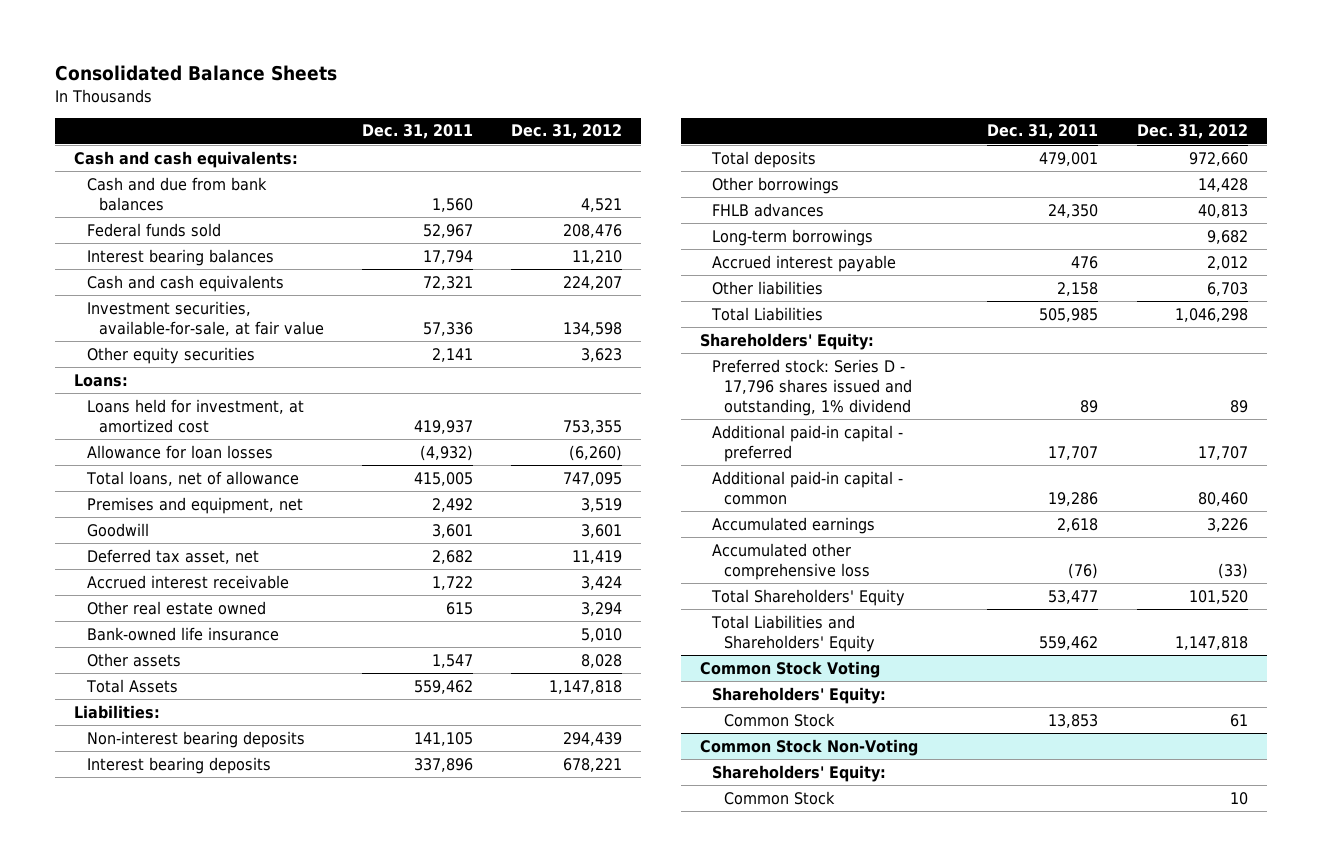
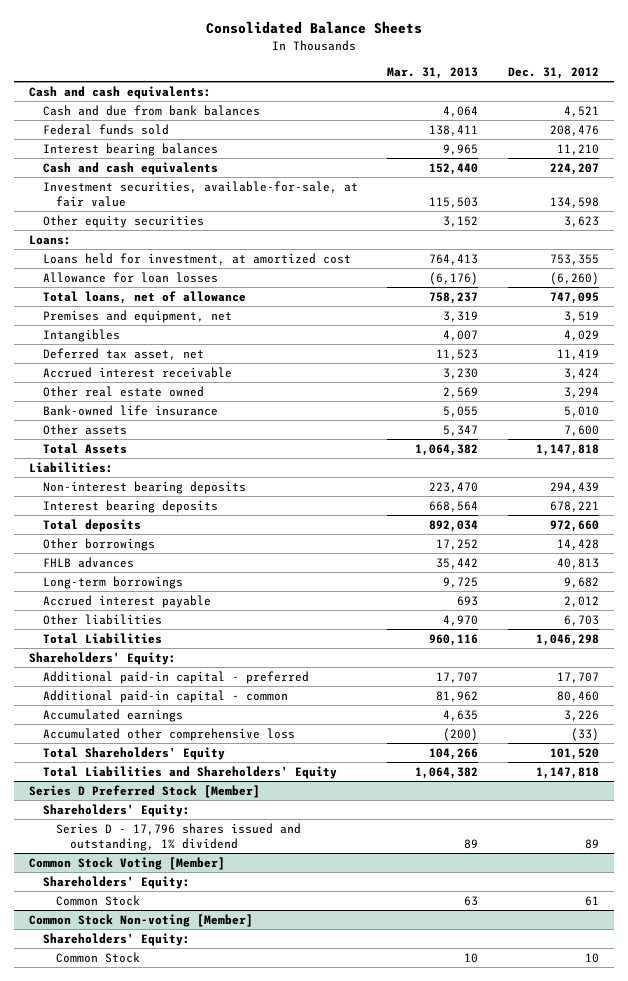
[361,124,473,140] Dec. 31, 2011 -> none
none -> [387,66,479,79] Mar. 31, 2013
[86,522,149,537] Goodwill -> none
none -> [42,328,120,342] Intangibles
[580,653,622,668] 8,028 -> [564,424,600,436] 7,600
[712,358,913,417] Preferred stock: Series D - 17,796 shares issued and outstanding, 1% dividend -> none
[700,660,881,678] Common Stock Voting -> none
none -> [29,784,261,798] Series D Preferred Stock [Member]
none -> [56,822,302,851] Series D - 17,796 shares issued and outstanding, 1% dividend
none -> [29,856,226,870] Common Stock Voting [Member]
none -> [42,875,190,889] Shareholders' Equity:
[700,738,919,756] Common Stock Non-Voting -> [29,913,254,927] Common Stock Non-voting [Member]

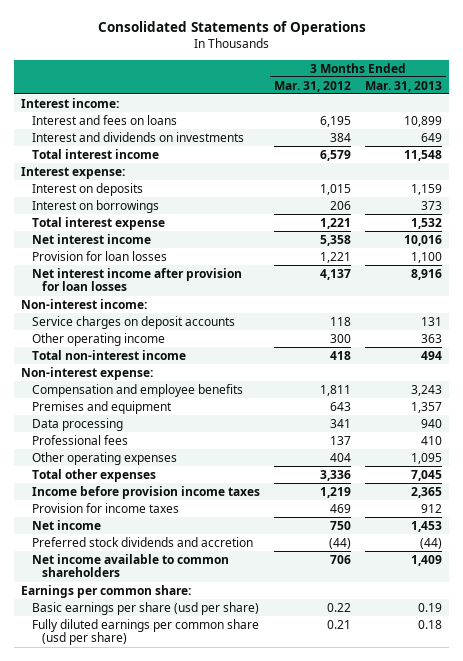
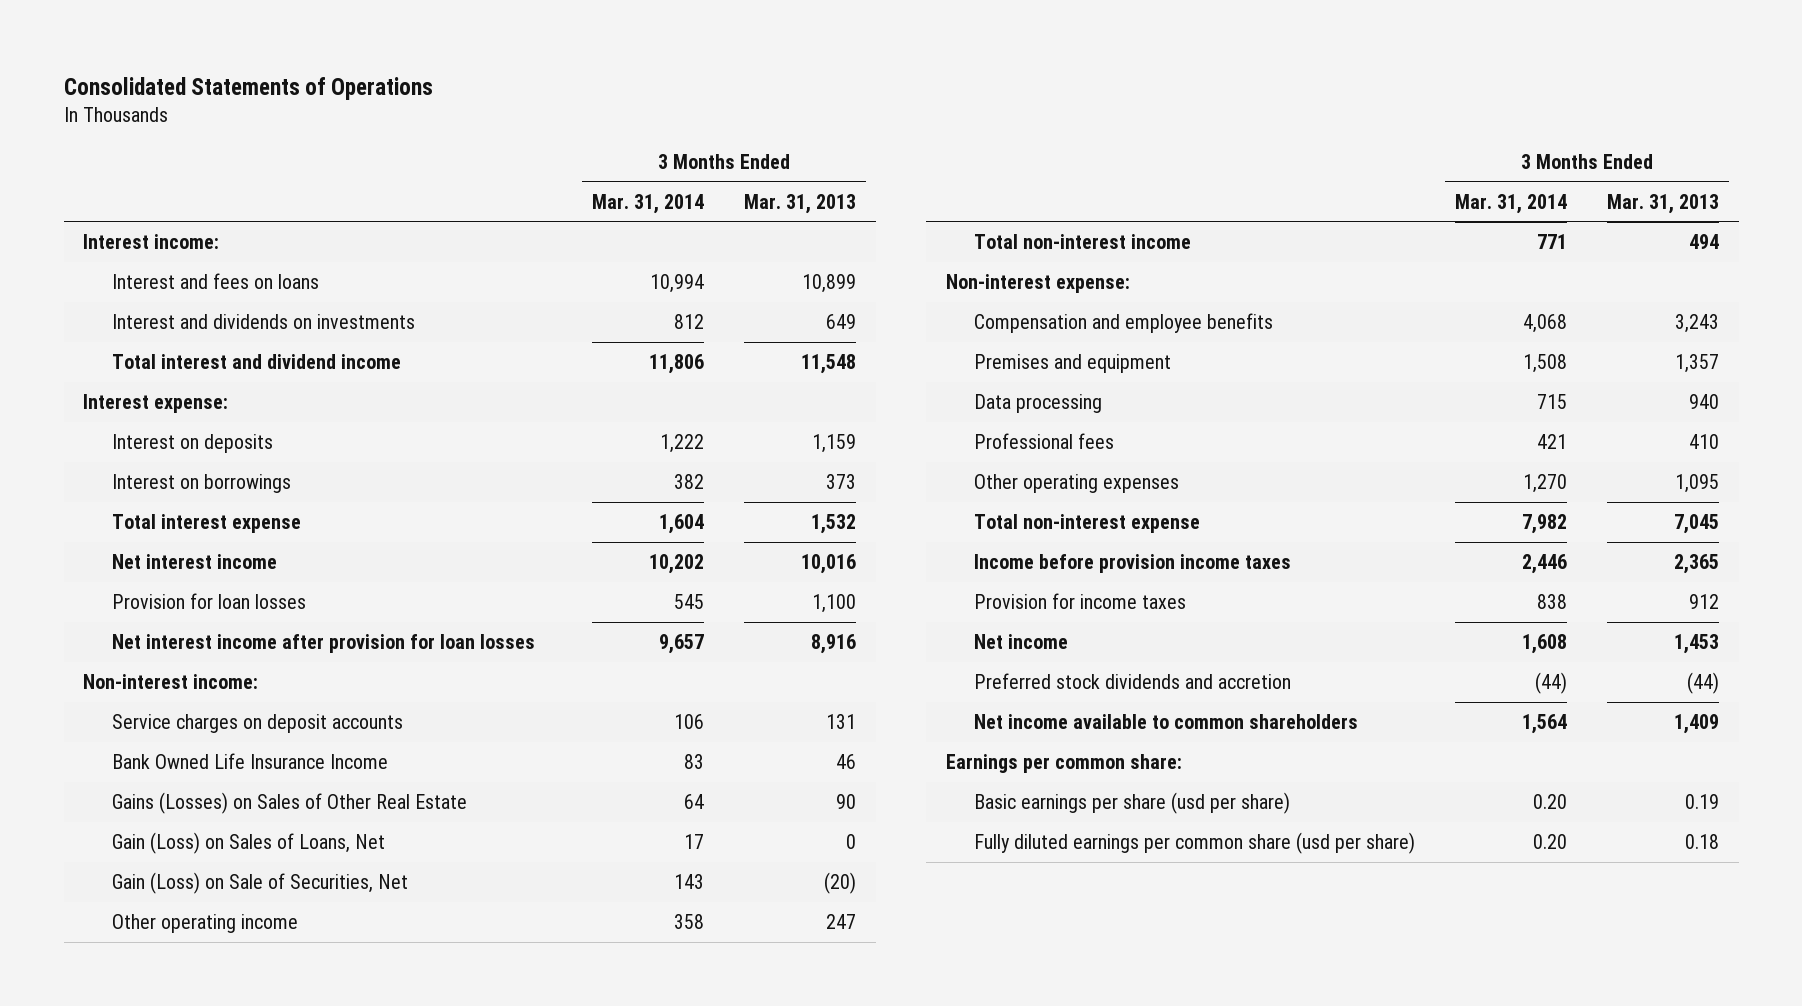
[273,80,351,92] Mar. 31, 2012 -> none
none -> [592,193,705,214] Mar. 31, 2014
[31,148,159,159] Total interest income -> [111,353,401,369] Total interest and dividend income
none -> [111,752,388,769] Bank Owned Life Insurance Income
none -> [111,791,467,814] Gains (Losses) on Sales of Other Real Estate
none -> [111,831,385,854] Gain (Loss) on Sales of Loans, Net
none -> [111,871,408,894] Gain (Loss) on Sale of Securities, Net
[421,333,443,343] 363 -> [826,913,857,929] 247
[31,468,156,482] Total other expenses -> [974,513,1201,533] Total non-interest expense

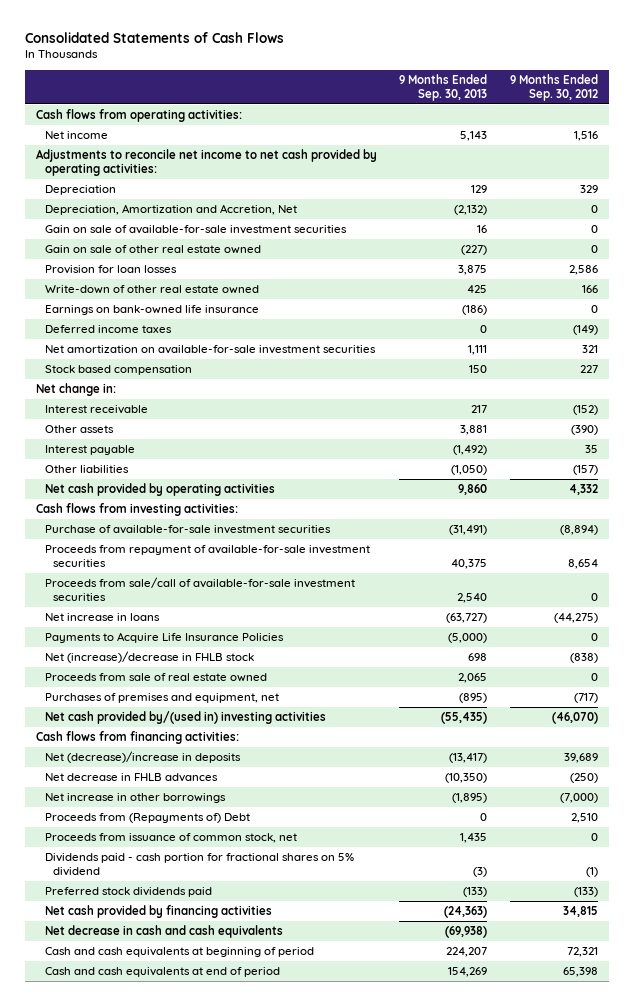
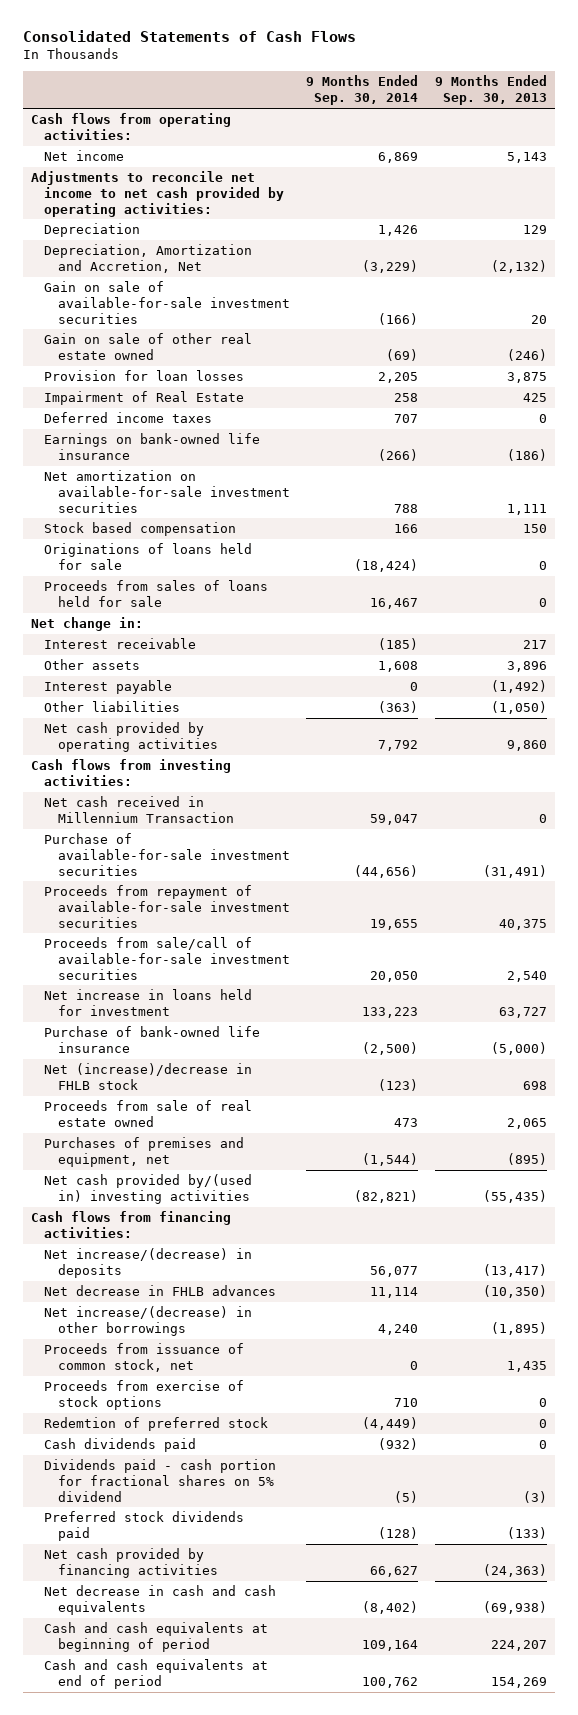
[509,73,598,102] 9 Months Ended Sep. 30, 2012 -> none
none -> [306,75,419,106] 9 Months Ended Sep. 30, 2014
[477,224,488,233] 16 -> [530,314,547,324] 20
[461,244,488,255] (227) -> [506,348,547,361] (246)
[44,284,259,294] Write-down of other real estate owned -> [44,390,245,405] Impairment of Real Estate
[44,304,259,315] Earnings on bank-owned life insurance -> [44,432,261,460] Earnings on bank-owned life insurance
none -> [44,542,253,570] Originations of loans held for sale
none -> [44,579,269,607] Proceeds from sales of loans held for sale
[460,424,488,435] 3,881 -> [506,660,547,672] 3,896
none -> [44,795,234,823] Net cash received in Millennium Transaction
[44,612,160,621] Net increase in loans -> [44,988,253,1016] Net increase in loans held for investment
[446,612,488,623] (63,727) -> [498,1006,547,1018] 63,727
[44,631,284,643] Payments to Acquire Life Insurance Policies -> [44,1025,261,1053] Purchase of bank-owned life insurance
[44,750,241,763] Net (decrease)/increase in deposits -> [44,1247,253,1278] Net increase/(decrease) in deposits
[44,812,250,823] Proceeds from (Repayments of) Debt -> none
[44,792,226,803] Net increase in other borrowings -> [44,1305,253,1336] Net increase/(decrease) in other borrowings
none -> [44,1379,245,1410] Proceeds from exercise of stock options
none -> [44,1416,269,1431] Redemtion of preferred stock
none -> [44,1437,197,1452] Cash dividends paid

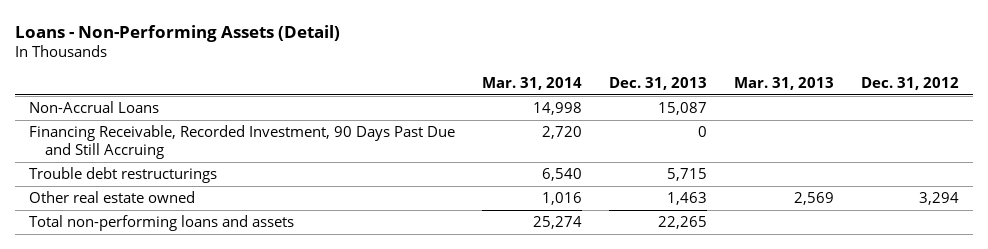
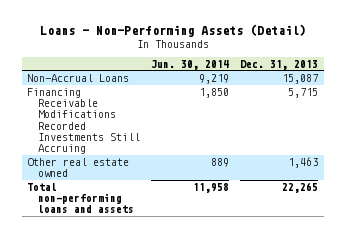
[482,77,583,91] Mar. 31, 2014 -> none
[734,77,835,91] Mar. 31, 2013 -> none
[861,77,960,91] Dec. 31, 2012 -> none
none -> [151,59,230,70] Jun. 30, 2014
[28,124,455,159] Financing Receivable, Recorded Investment, 90 Days Past Due and Still Accruing -> none
[28,166,217,183] Trouble debt restructurings -> [27,87,141,154] Financing Receivable Modifications Recorded Investments Still Accruing

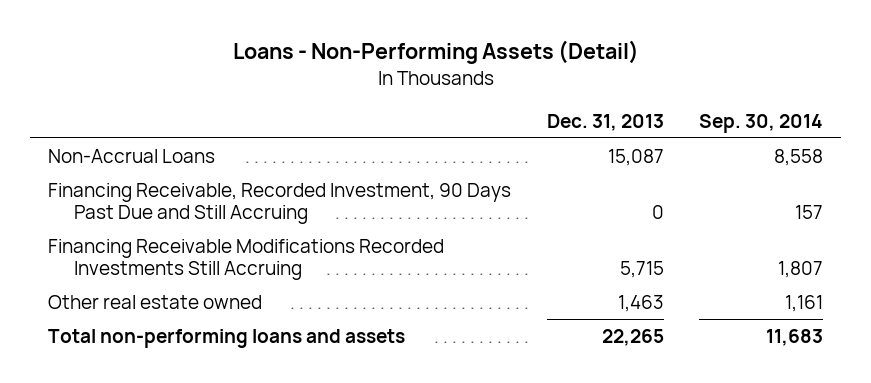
[151,59,230,70] Jun. 30, 2014 -> none
none -> [699,113,824,133] Sep. 30, 2014
none -> [47,182,511,225] Financing Receivable, Recorded Investment, 90 Days Past Due and Still Accruing

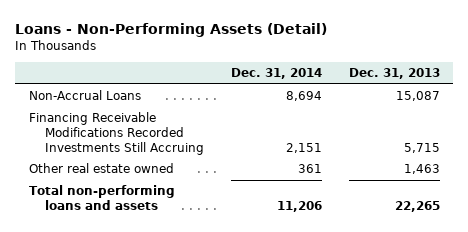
[699,113,824,133] Sep. 30, 2014 -> none
none -> [230,68,322,80] Dec. 31, 2014
[47,182,511,225] Financing Receivable, Recorded Investment, 90 Days Past Due and Still Accruing -> none

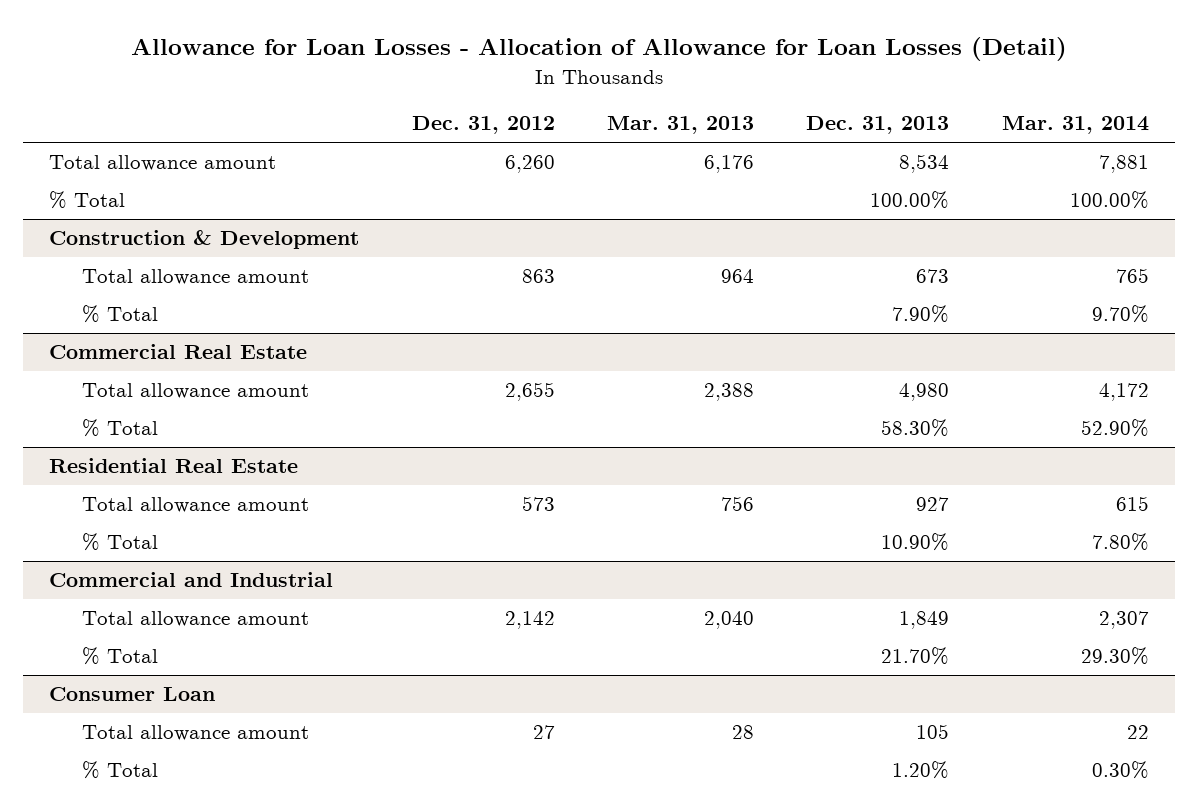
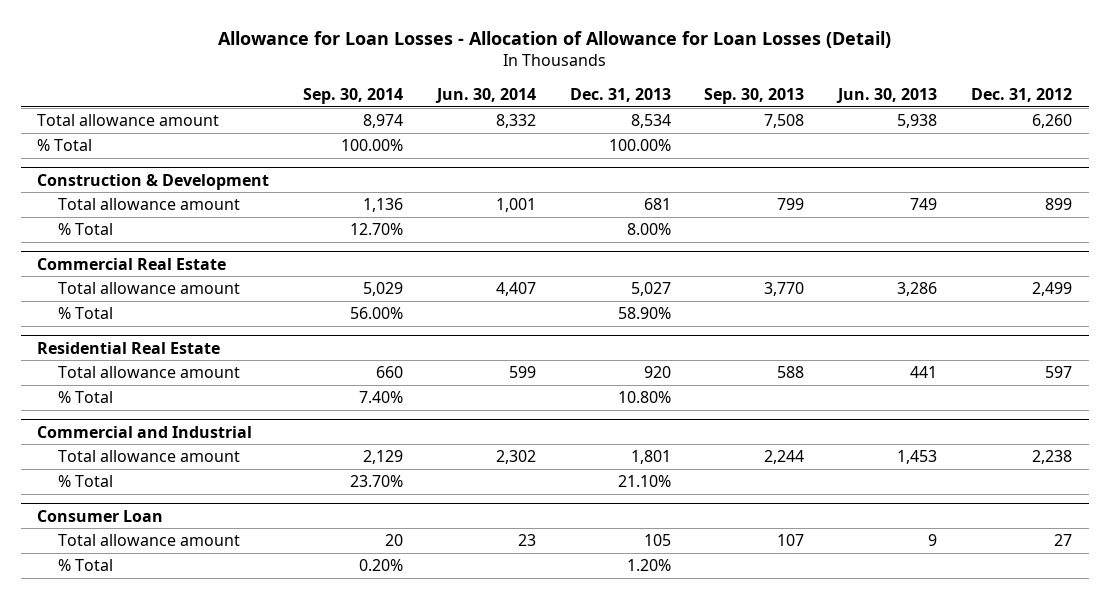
[607,116,755,135] Mar. 31, 2013 -> none
[1001,116,1149,135] Mar. 31, 2014 -> none
none -> [303,88,404,105] Sep. 30, 2014
none -> [434,88,536,104] Jun. 30, 2014
none -> [704,88,805,105] Sep. 30, 2013
none -> [836,88,938,104] Jun. 30, 2013
[521,269,555,284] 863 -> [1044,198,1072,211] 899
[916,269,950,284] 673 -> [643,198,671,211] 681
[892,305,950,324] 7.90% -> [626,223,671,236] 8.00%
[504,382,555,402] 2,655 -> [1031,282,1072,297] 2,499
[899,383,950,402] 4,980 -> [630,282,671,297] 5,027
[881,419,950,438] 58.30% -> [617,307,671,320] 58.90%
[521,496,555,512] 573 -> [1044,366,1072,379] 597
[916,497,950,512] 927 -> [643,366,671,379] 920
[881,533,950,552] 10.90% -> [617,391,671,404] 10.80%
[504,611,555,630] 2,142 -> [1031,450,1072,465] 2,238
[899,611,950,630] 1,849 -> [630,450,671,465] 1,801
[881,647,950,666] 21.70% -> [617,475,671,488] 21.10%

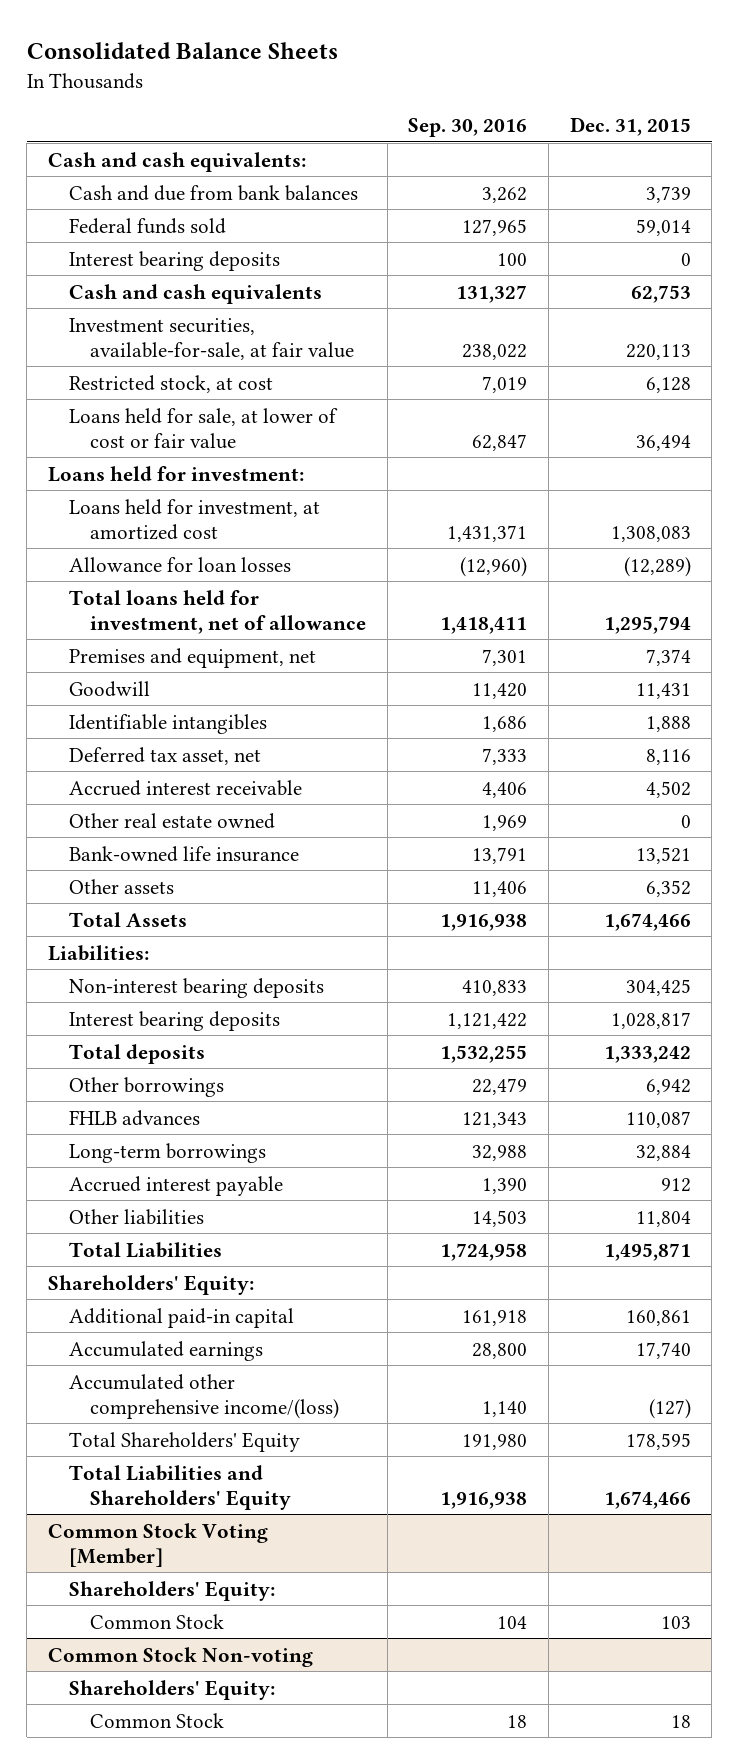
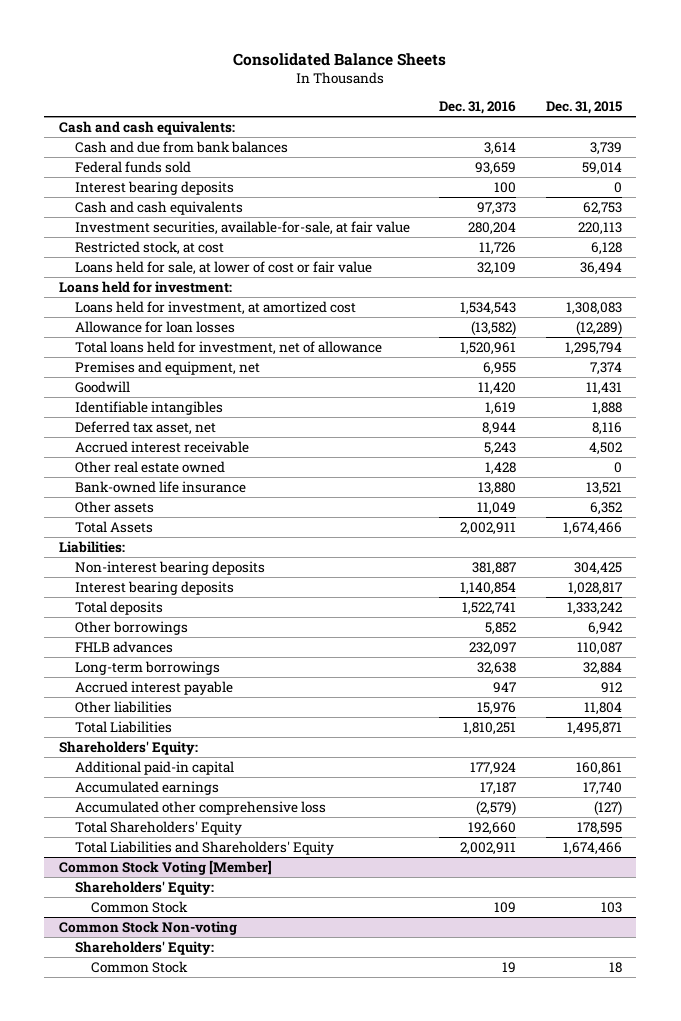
[408,118,528,138] Sep. 30, 2016 -> none
none -> [439,100,517,114] Dec. 31, 2016
[69,1373,340,1419] Accumulated other comprehensive income/(loss) -> [75,800,327,815] Accumulated other comprehensive loss

